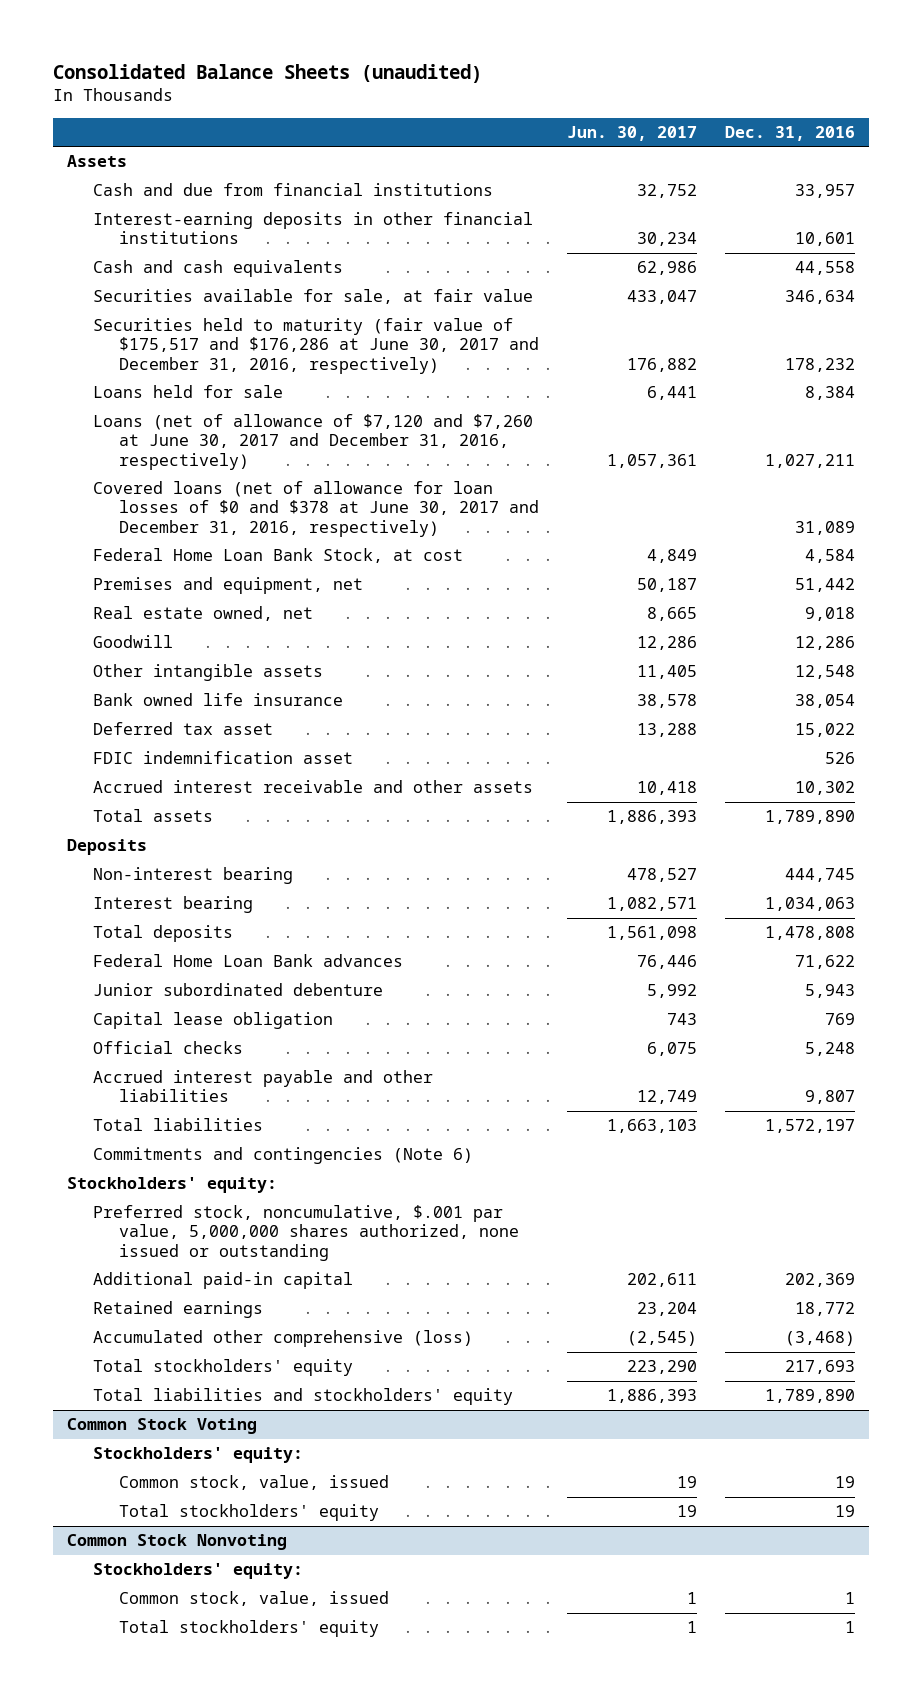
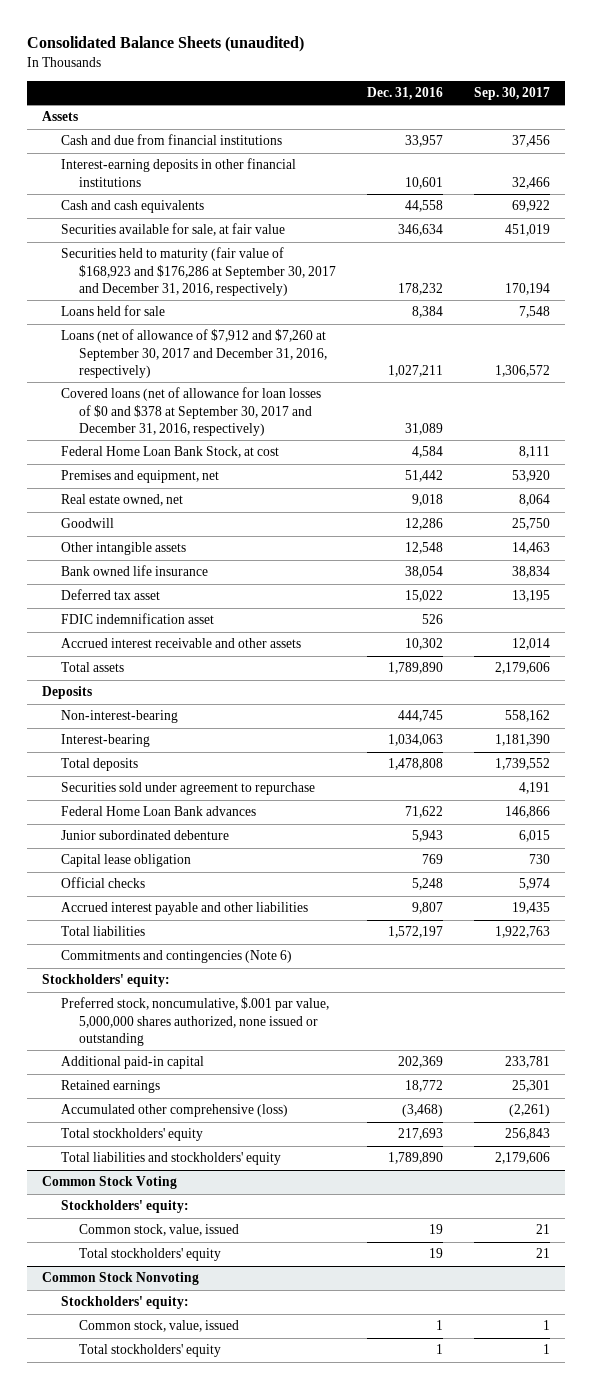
[567,125,698,141] Jun. 30, 2017 -> none
none -> [473,86,550,100] Sep. 30, 2017
[93,318,540,374] Securities held to maturity (fair value of $175,517 and $176,286 at June 30, 2017 and December 31, 2016, respectively) -> [60,247,337,296] Securities held to maturity (fair value of $168,923 and $176,286 at September 30, 2017 and December 31, 2016, respectively)
[93,414,534,470] Loans (net of allowance of $7,120 and $7,260 at June 30, 2017 and December 31, 2016, respectively) -> [60,329,328,378] Loans (net of allowance of $7,912 and $7,260 at September 30, 2017 and December 31, 2016, respectively)
[93,481,540,537] Covered loans (net of allowance for loan losses of $0 and $378 at June 30, 2017 and December 31, 2016, respectively) -> [60,387,321,436] Covered loans (net of allowance for loan losses of $0 and $378 at September 30, 2017 and December 31, 2016, respectively)
[93,867,294,885] Non-interest bearing -> [60,710,178,724] Non-interest-bearing
[93,896,254,914] Interest bearing -> [60,734,150,748] Interest-bearing
none -> [60,782,315,796] Securities sold under agreement to repurchase

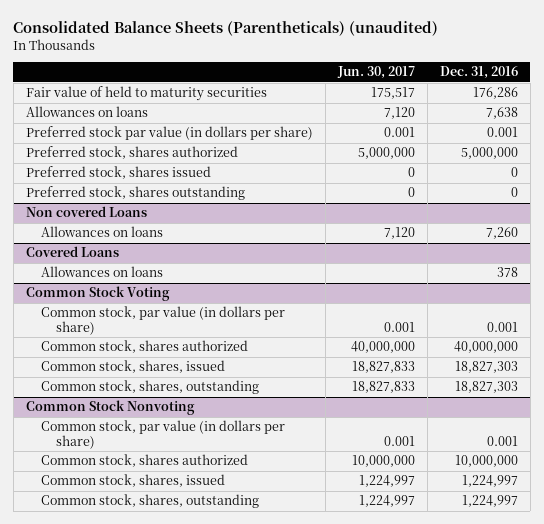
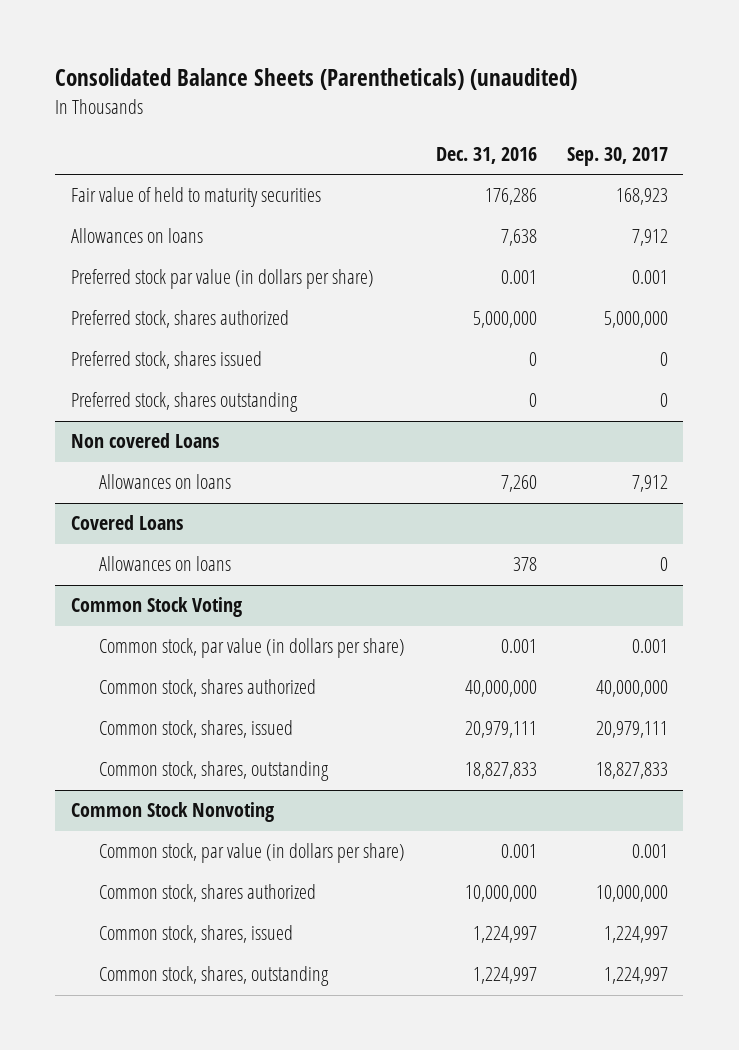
[336,66,415,80] Jun. 30, 2017 -> none
none -> [567,147,669,167] Sep. 30, 2017
[454,361,518,374] 18,827,303 -> [464,721,537,739] 20,979,111
[454,381,518,394] 18,827,303 -> [464,762,537,780] 18,827,833

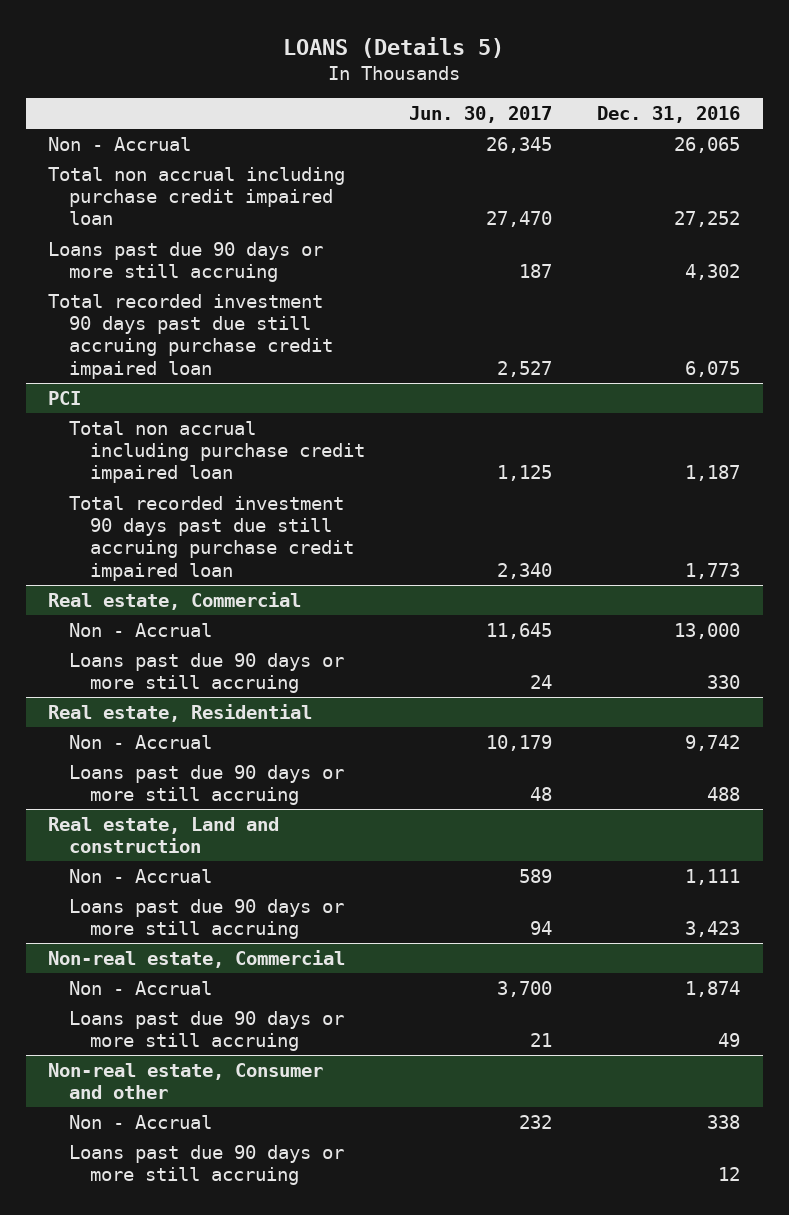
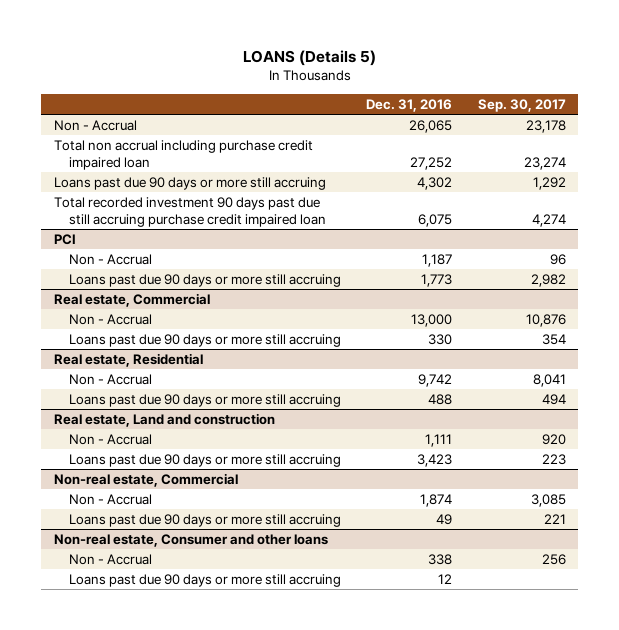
[409,106,553,124] Jun. 30, 2017 -> none
none -> [477,98,566,112] Sep. 30, 2017
[68,420,365,484] Total non accrual including purchase credit impaired loan -> [69,253,153,265] Non - Accrual
[68,495,354,581] Total recorded investment 90 days past due still accruing purchase credit impaired loan -> [69,273,342,287] Loans past due 90 days or more still accruing
[48,1062,324,1100] Non-real estate, Consumer and other -> [53,533,328,547] Non-real estate, Consumer and other loans

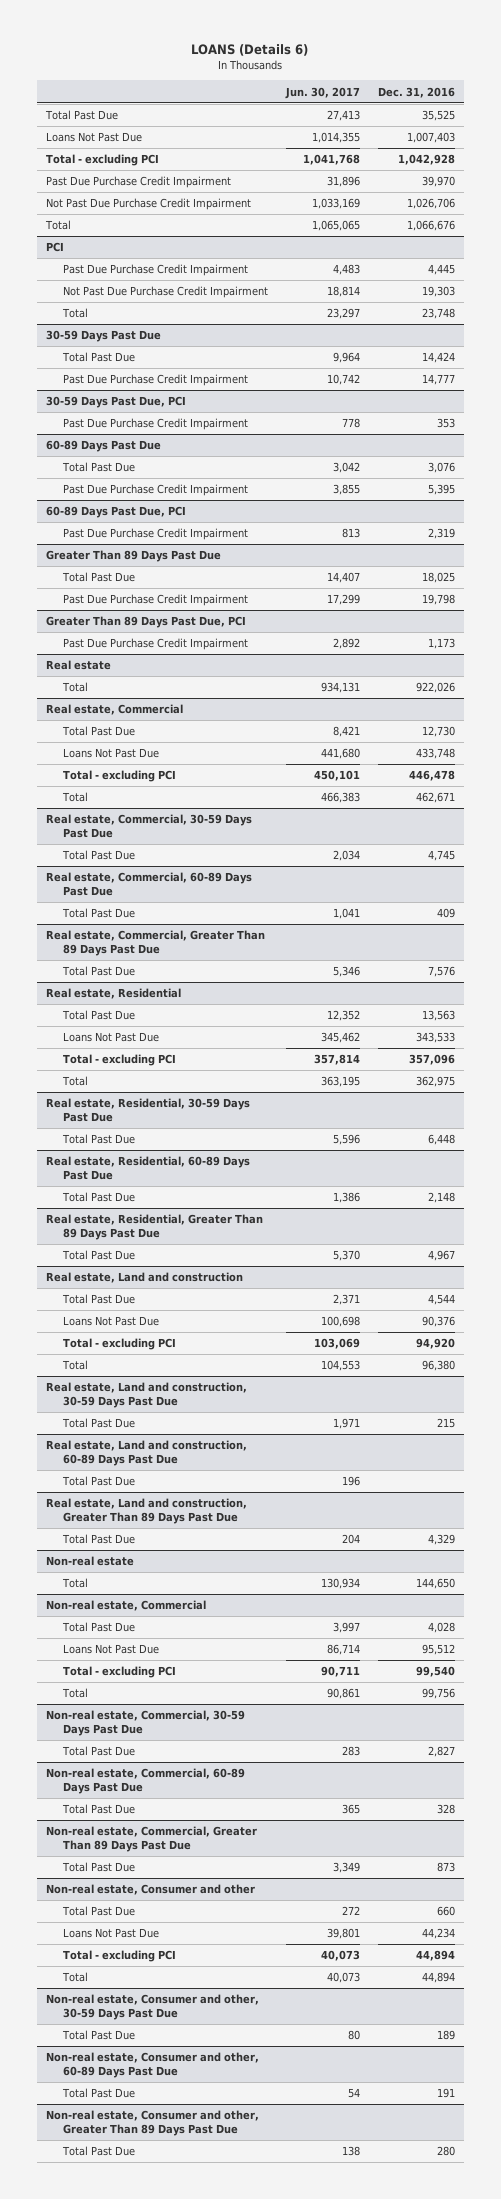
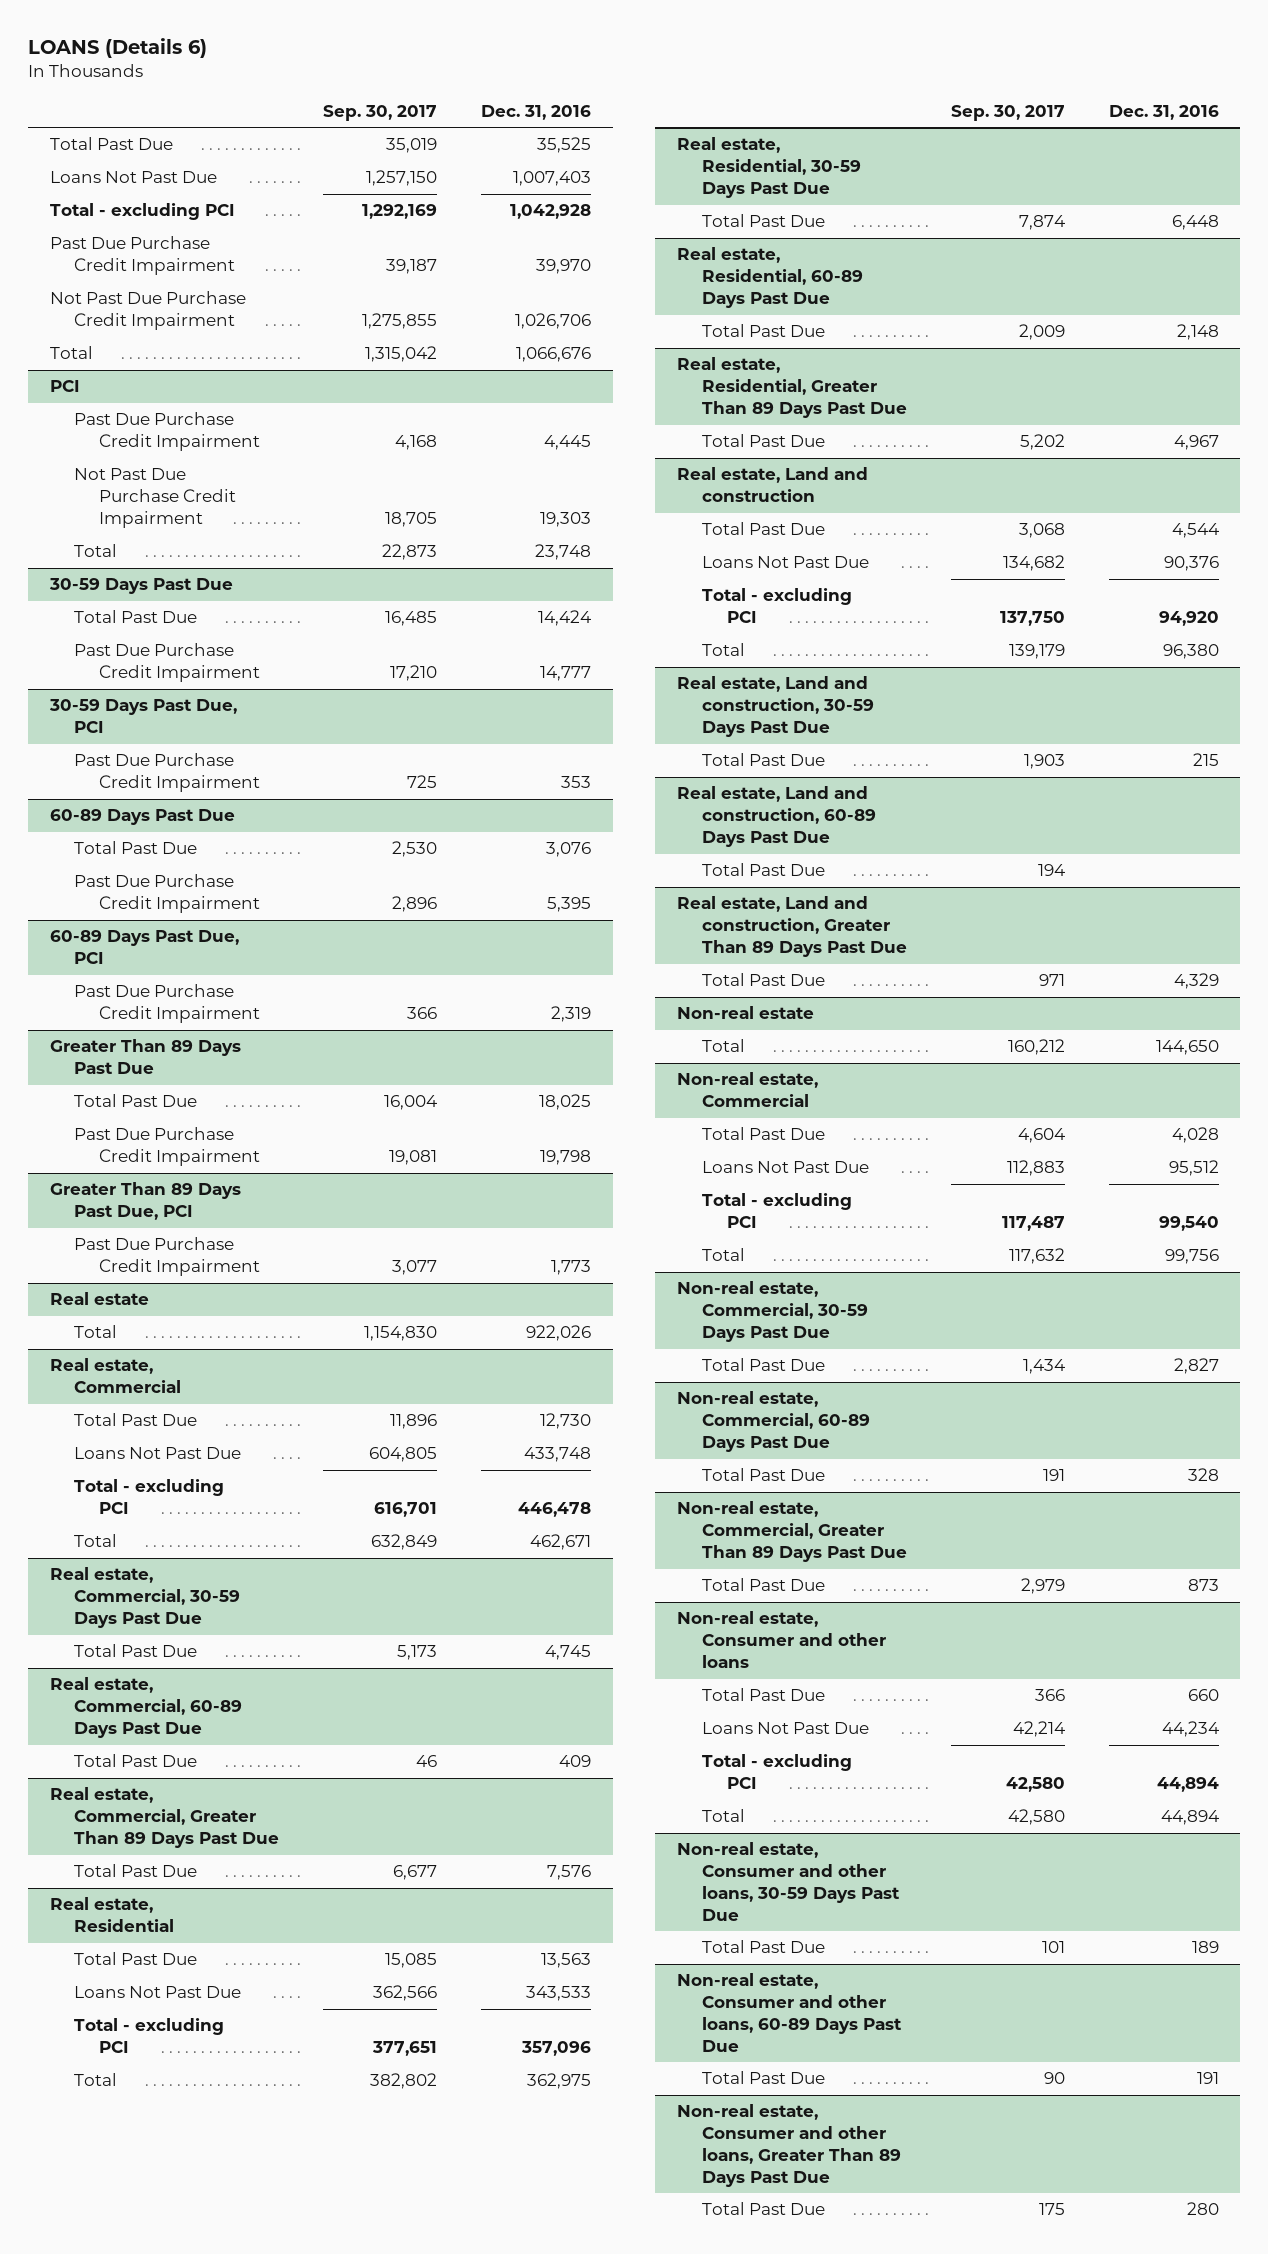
[285,86,361,99] Jun. 30, 2017 -> none
none -> [323,104,438,121] Sep. 30, 2017
[428,638,456,650] 1,173 -> [550,1260,591,1276] 1,773
[45,1884,255,1896] Non-real estate, Consumer and other -> [677,1611,887,1669] Non-real estate, Consumer and other loans
[45,1994,259,2020] Non-real estate, Consumer and other, 30-59 Days Past Due -> [677,1842,901,1921] Non-real estate, Consumer and other loans, 30-59 Days Past Due
[45,2052,259,2078] Non-real estate, Consumer and other, 60-89 Days Past Due -> [677,1973,903,2052] Non-real estate, Consumer and other loans, 60-89 Days Past Due
[45,2110,259,2136] Non-real estate, Consumer and other, Greater Than 89 Days Past Due -> [677,2104,902,2187] Non-real estate, Consumer and other loans, Greater Than 89 Days Past Due

